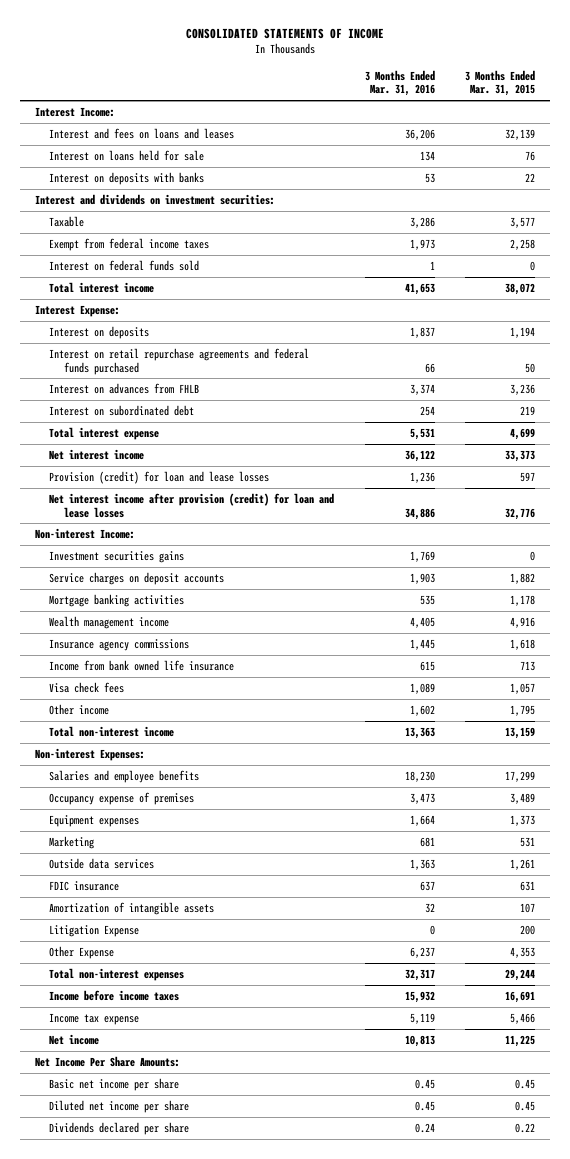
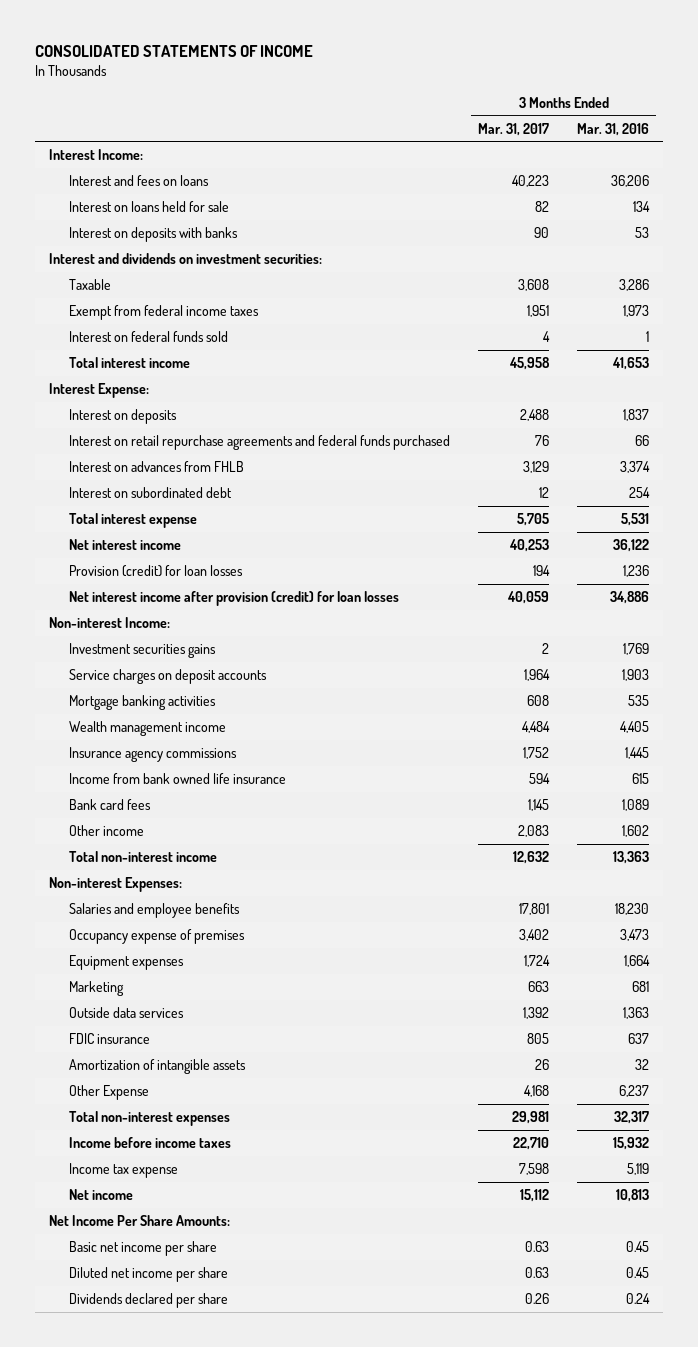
[464,69,535,97] 3 Months Ended Mar. 31, 2015 -> none
none -> [477,122,549,136] Mar. 31, 2017
[49,127,235,139] Interest and fees on loans and leases -> [68,174,209,186] Interest and fees on loans
[49,470,270,484] Provision (credit) for loan and lease losses -> [68,564,243,577] Provision (credit) for loan losses
[49,492,335,518] Net interest income after provision (credit) for loan and lease losses -> [68,590,399,606] Net interest income after provision (credit) for loan losses
[49,681,125,693] Visa check fees -> [68,798,151,810] Bank card fees
[49,924,140,937] Litigation Expense -> none

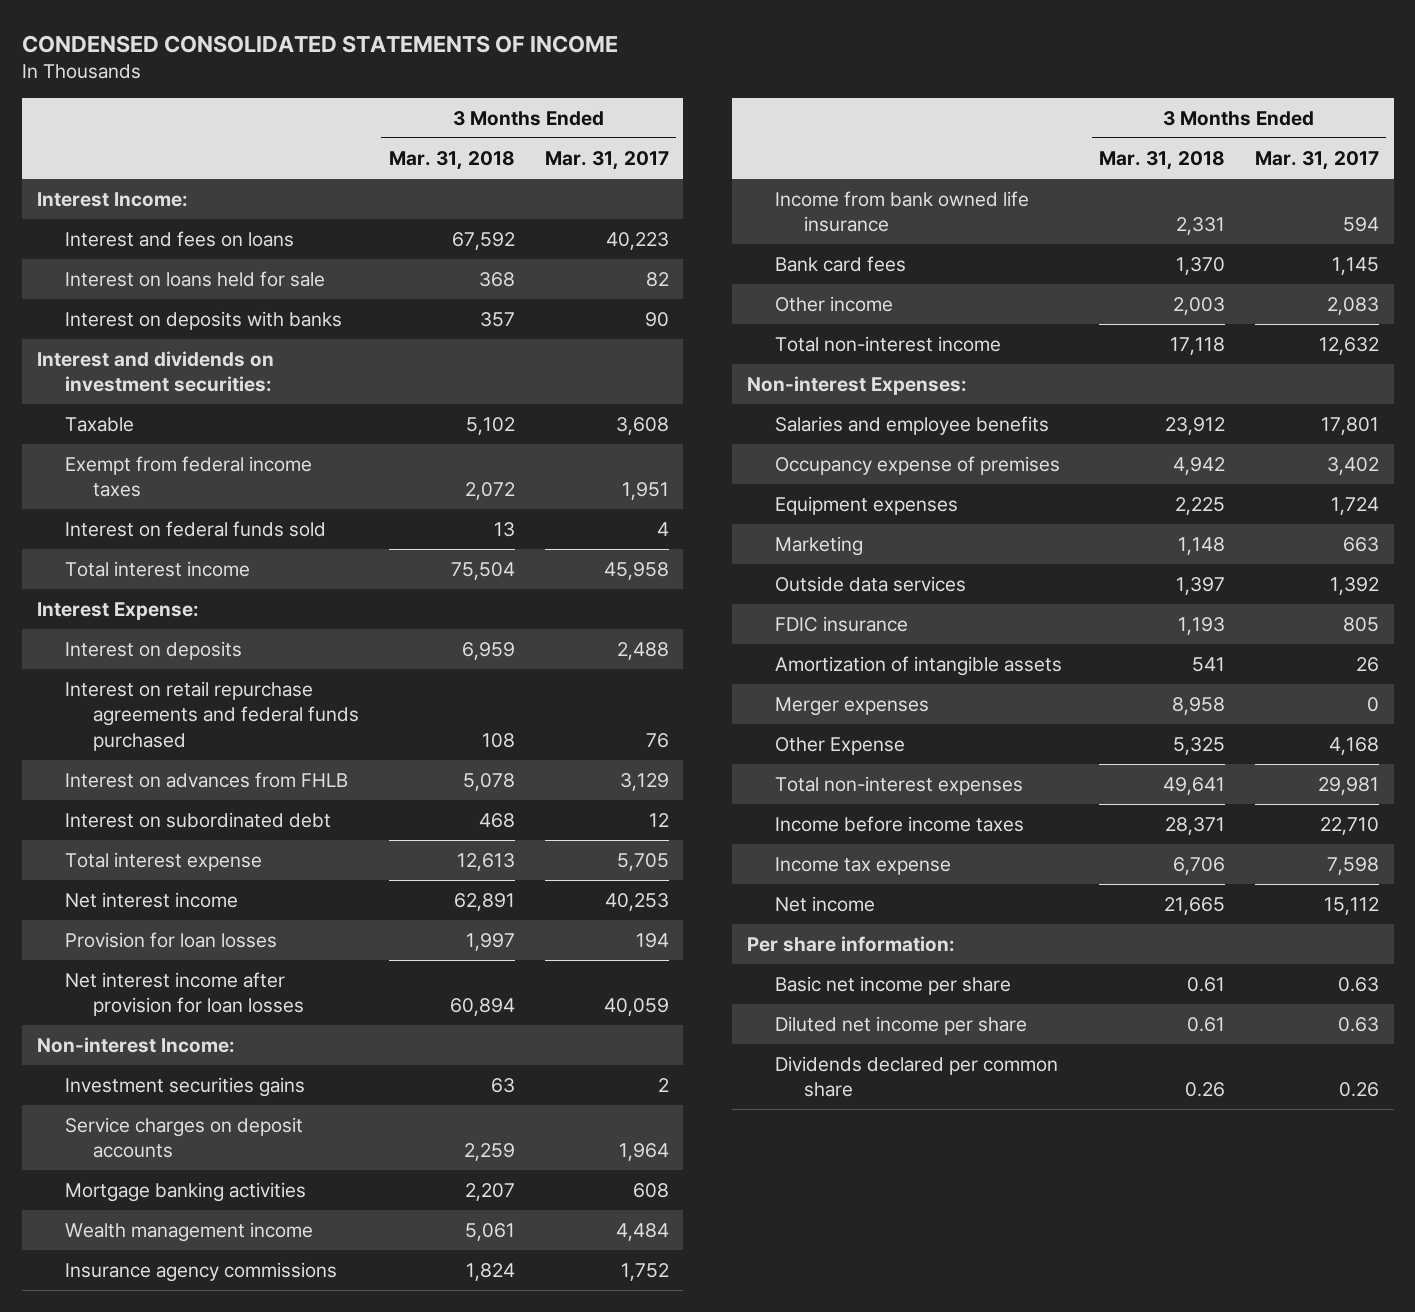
[34,44,313,57] CONSOLIDATED STATEMENTS OF INCOME -> [21,34,618,53] CONDENSED CONSOLIDATED STATEMENTS OF INCOME
[577,122,650,136] Mar. 31, 2016 -> none
none -> [388,150,515,170] Mar. 31, 2018
[68,564,243,577] Provision (credit) for loan losses -> [64,931,277,948] Provision for loan losses
[68,590,399,606] Net interest income after provision (credit) for loan losses -> [64,971,305,1017] Net interest income after provision for loan losses
none -> [775,696,930,716] Merger expenses
[48,1214,230,1226] Net Income Per Share Amounts: -> [746,935,955,952] Per share information:
[68,1292,228,1308] Dividends declared per share -> [775,1055,1059,1098] Dividends declared per common share

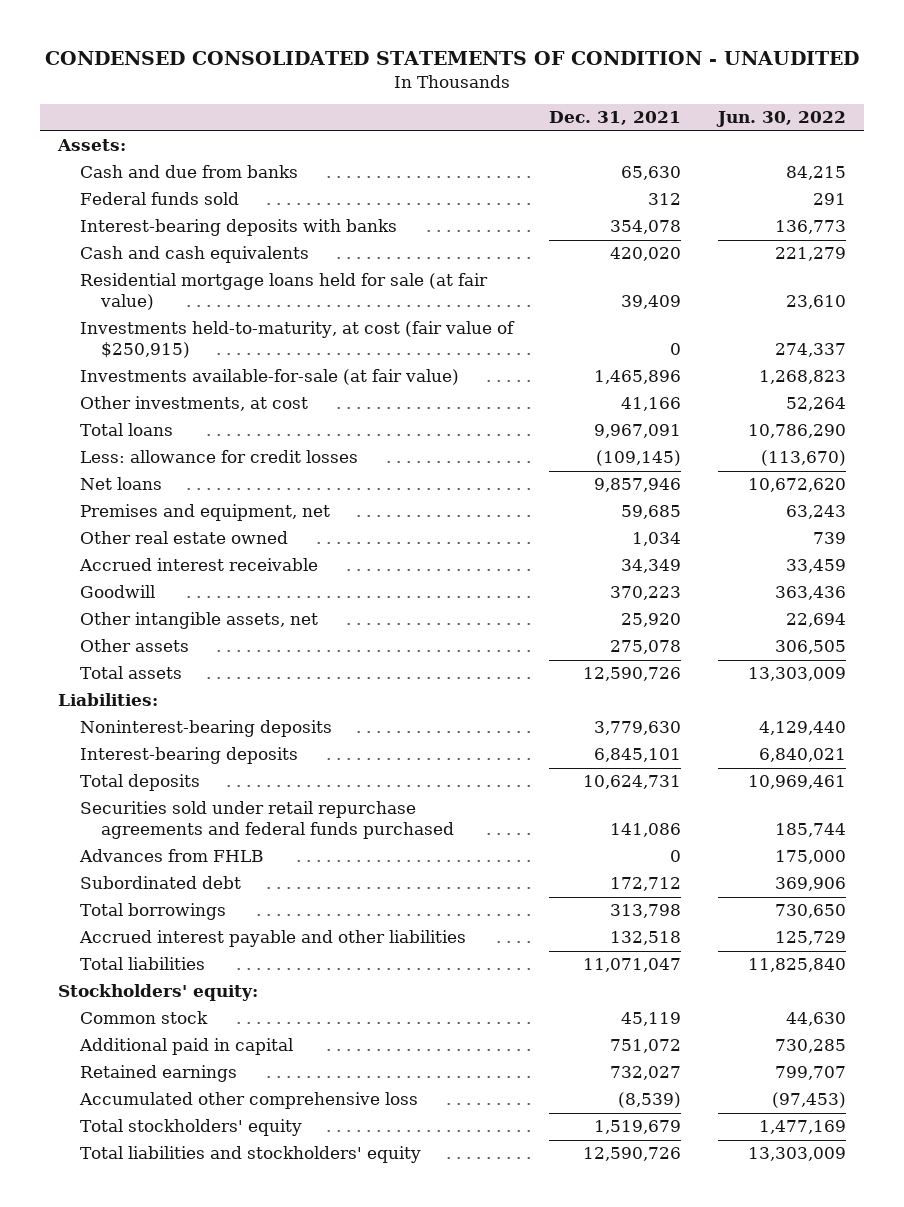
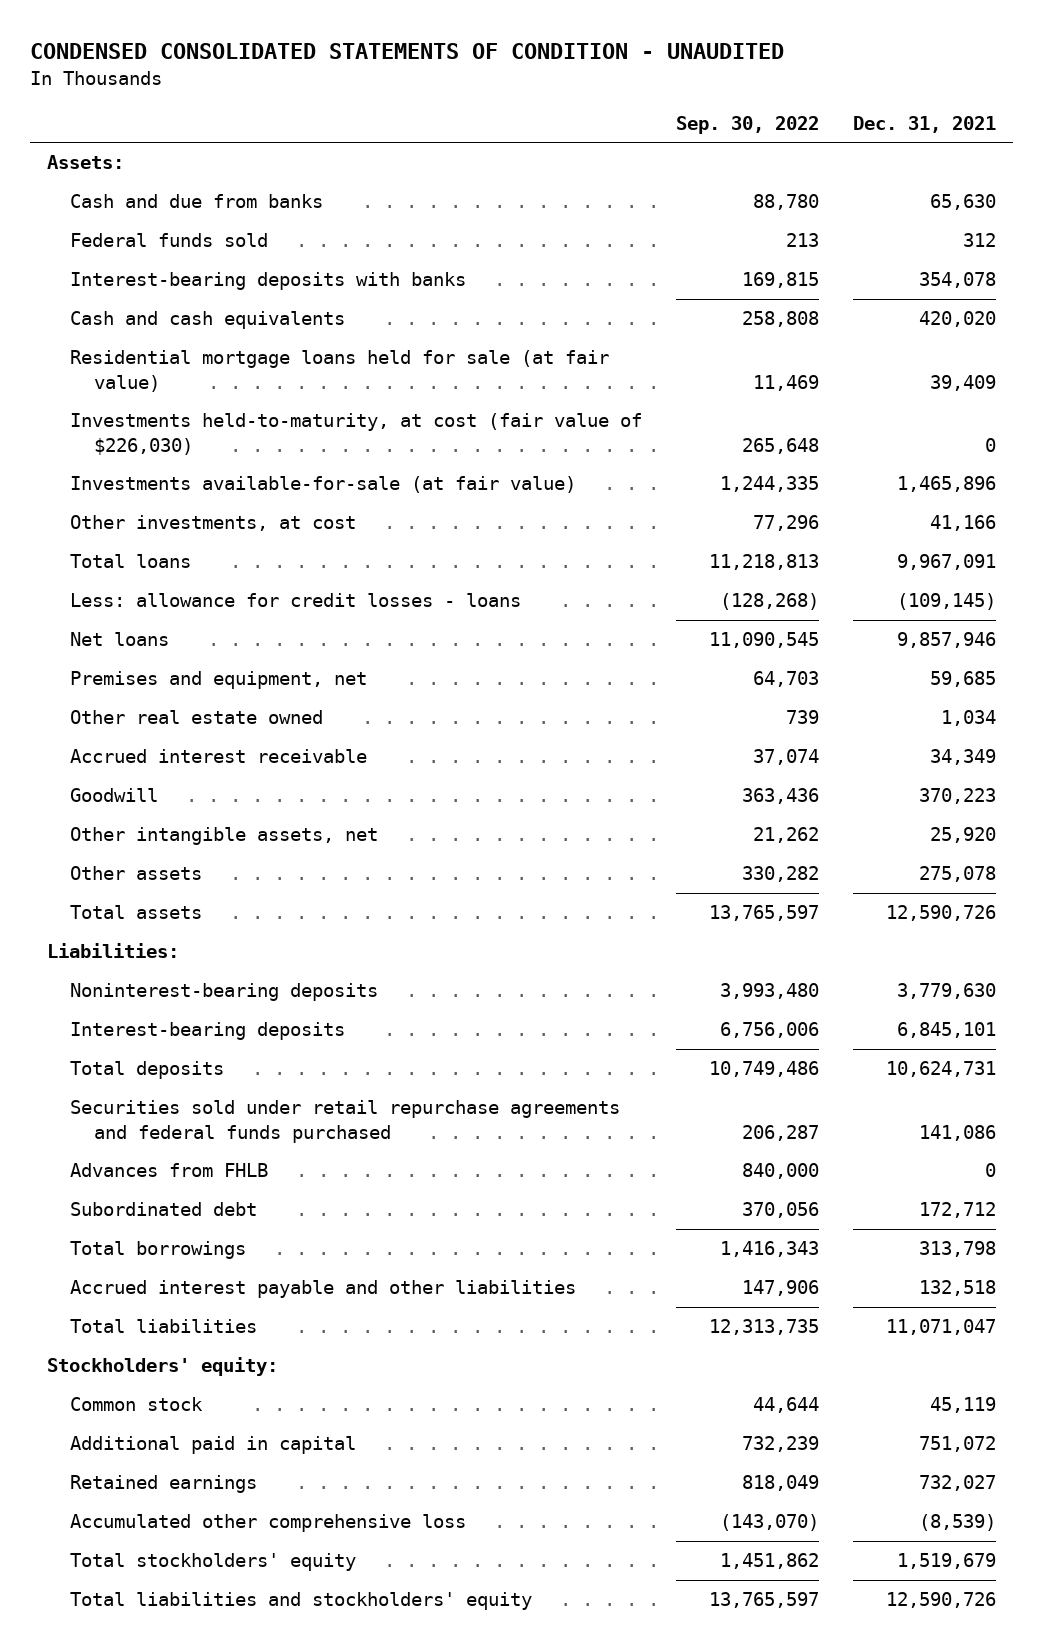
[715,111,846,128] Jun. 30, 2022 -> none
none -> [676,115,820,134] Sep. 30, 2022
[79,321,515,359] Investments held-to-maturity, at cost (fair value of $250,915) -> [70,413,643,455] Investments held-to-maturity, at cost (fair value of $226,030)
[79,450,358,464] Less: allowance for credit losses -> [70,593,522,608] Less: allowance for credit losses - loans

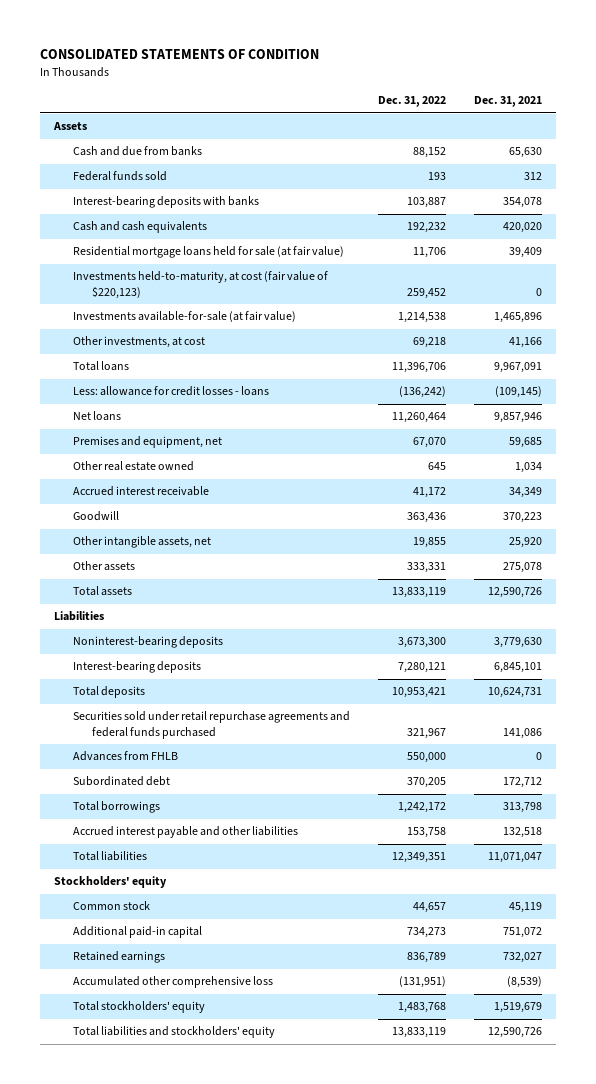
[29,43,784,60] CONDENSED CONSOLIDATED STATEMENTS OF CONDITION - UNAUDITED -> [40,49,320,60] CONSOLIDATED STATEMENTS OF CONDITION
[676,115,820,134] Sep. 30, 2022 -> none
none -> [377,96,446,108] Dec. 31, 2022
[46,155,124,170] Assets: -> [53,122,88,131] Assets
[70,413,643,455] Investments held-to-maturity, at cost (fair value of $226,030) -> [72,271,328,299] Investments held-to-maturity, at cost (fair value of $220,123)
[46,943,179,959] Liabilities: -> [54,611,105,622] Liabilities
[46,1357,278,1377] Stockholders' equity: -> [54,876,168,889] Stockholders' equity
[70,1436,357,1455] Additional paid in capital -> [72,926,202,939] Additional paid-in capital

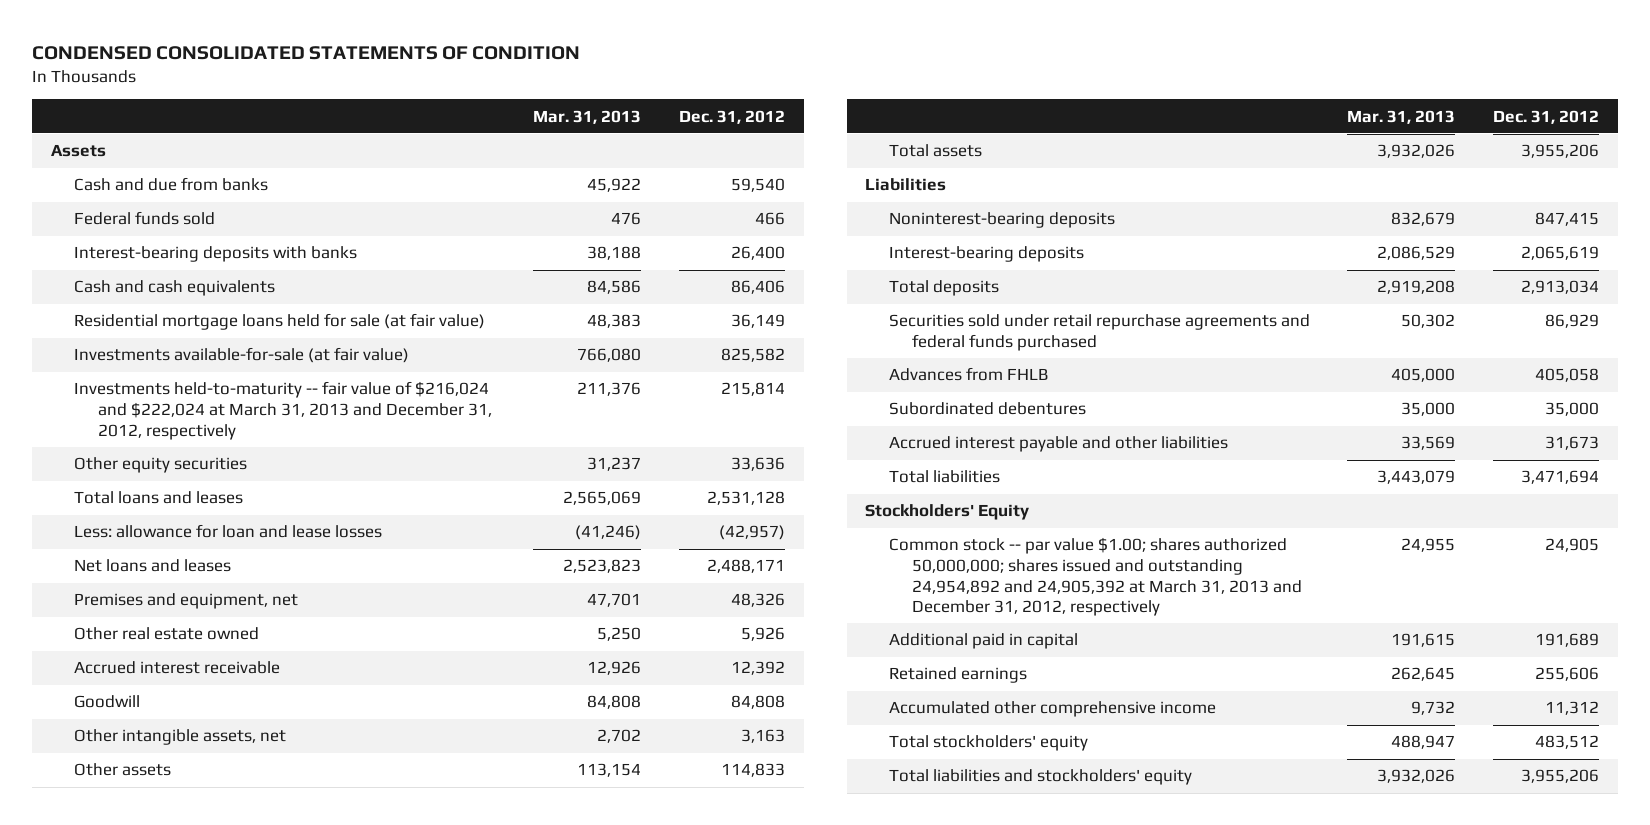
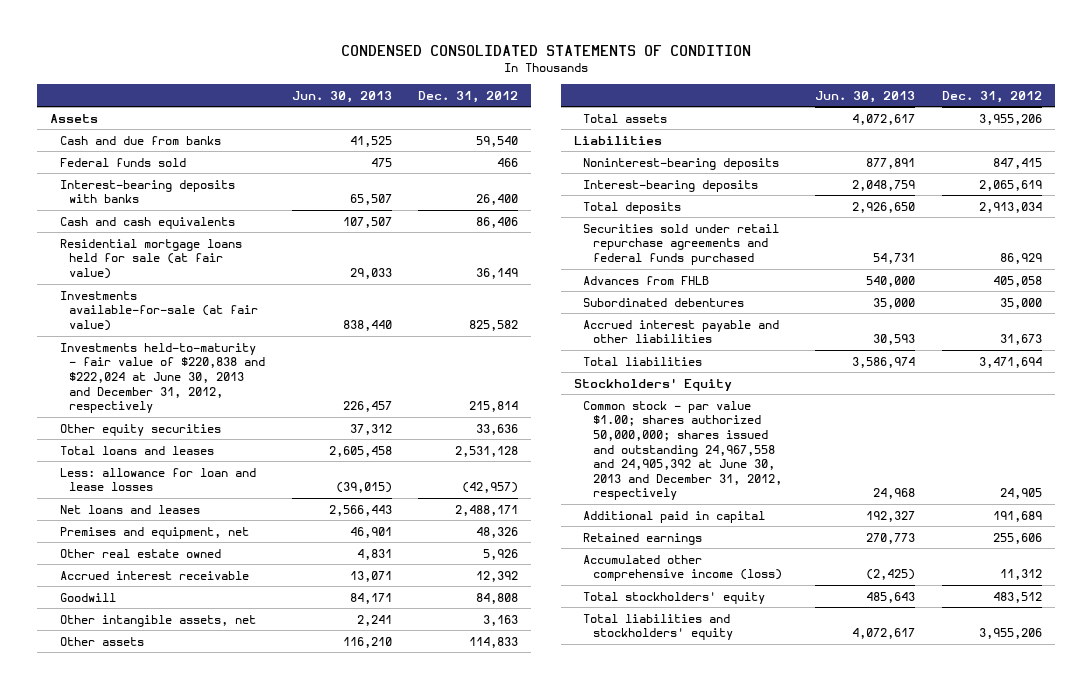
[533,109,642,124] Mar. 31, 2013 -> none
none -> [291,90,392,103] Jun. 30, 2013
[74,381,492,440] Investments held-to-maturity -- fair value of $216,024 and $222,024 at March 31, 2013 and December 31, 2012, respectively -> [59,342,266,414] Investments held-to-maturity - fair value of $220,838 and $222,024 at June 30, 2013 and December 31, 2012, respectively
[888,537,1302,617] Common stock -- par value $1.00; shares authorized 50,000,000; shares issued and outstanding 24,954,892 and 24,905,392 at March 31, 2013 and December 31, 2012, respectively -> [583,400,782,501] Common stock - par value $1.00; shares authorized 50,000,000; shares issued and outstanding 24,967,558 and 24,905,392 at June 30, 2013 and December 31, 2012, respectively
[888,701,1216,718] Accumulated other comprehensive income -> [583,554,782,582] Accumulated other comprehensive income (loss)

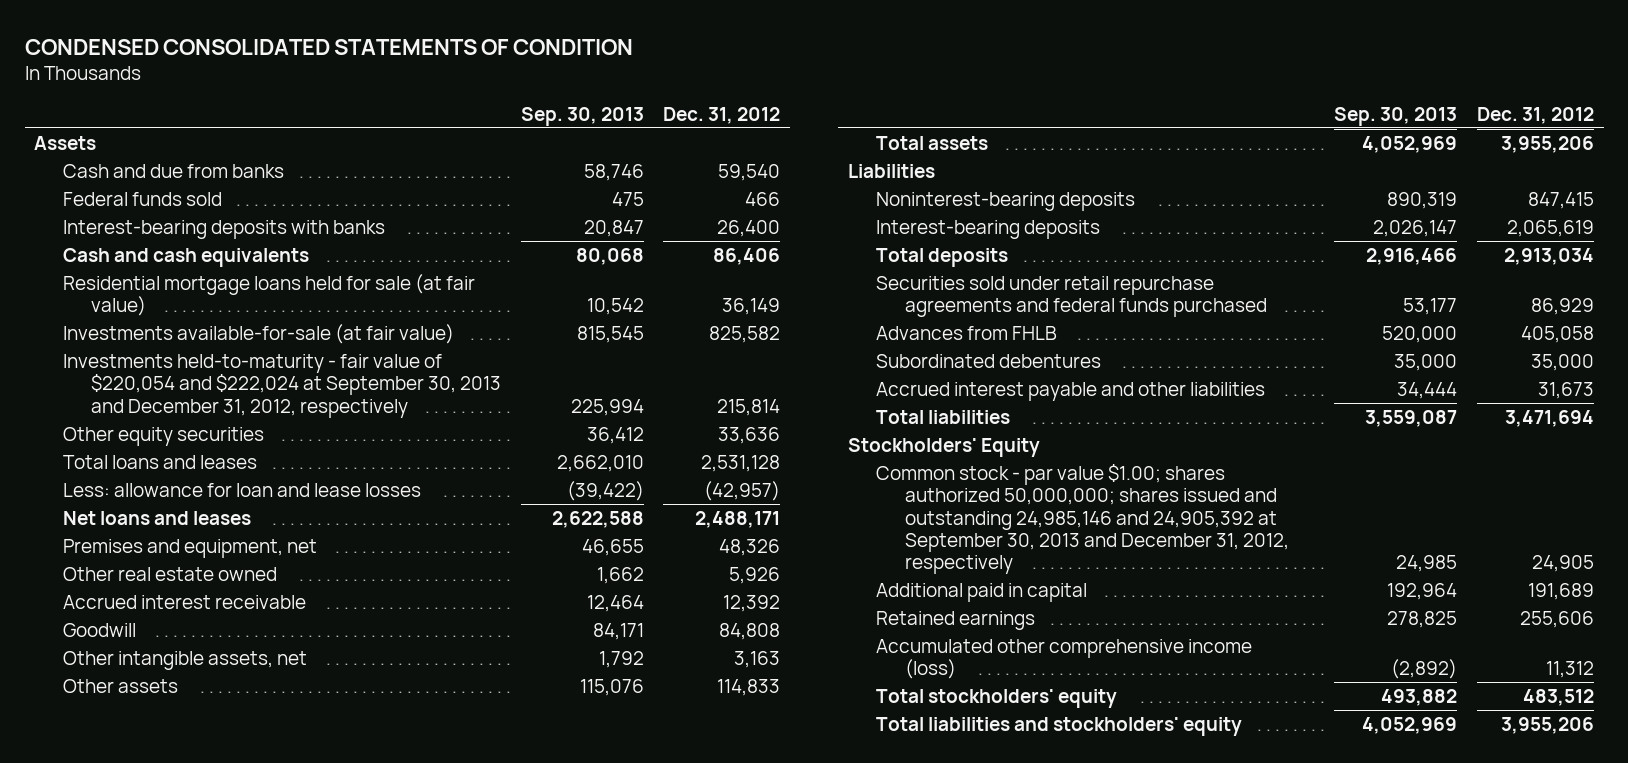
[291,90,392,103] Jun. 30, 2013 -> none
none -> [520,106,644,126] Sep. 30, 2013
[59,342,266,414] Investments held-to-maturity - fair value of $220,838 and $222,024 at June 30, 2013 and December 31, 2012, respectively -> [62,354,502,418] Investments held-to-maturity - fair value of $220,054 and $222,024 at September 30, 2013 and December 31, 2012, respectively
[583,400,782,501] Common stock - par value $1.00; shares authorized 50,000,000; shares issued and outstanding 24,967,558 and 24,905,392 at June 30, 2013 and December 31, 2012, respectively -> [876,464,1289,574] Common stock - par value $1.00; shares authorized 50,000,000; shares issued and outstanding 24,985,146 and 24,905,392 at September 30, 2013 and December 31, 2012, respectively

